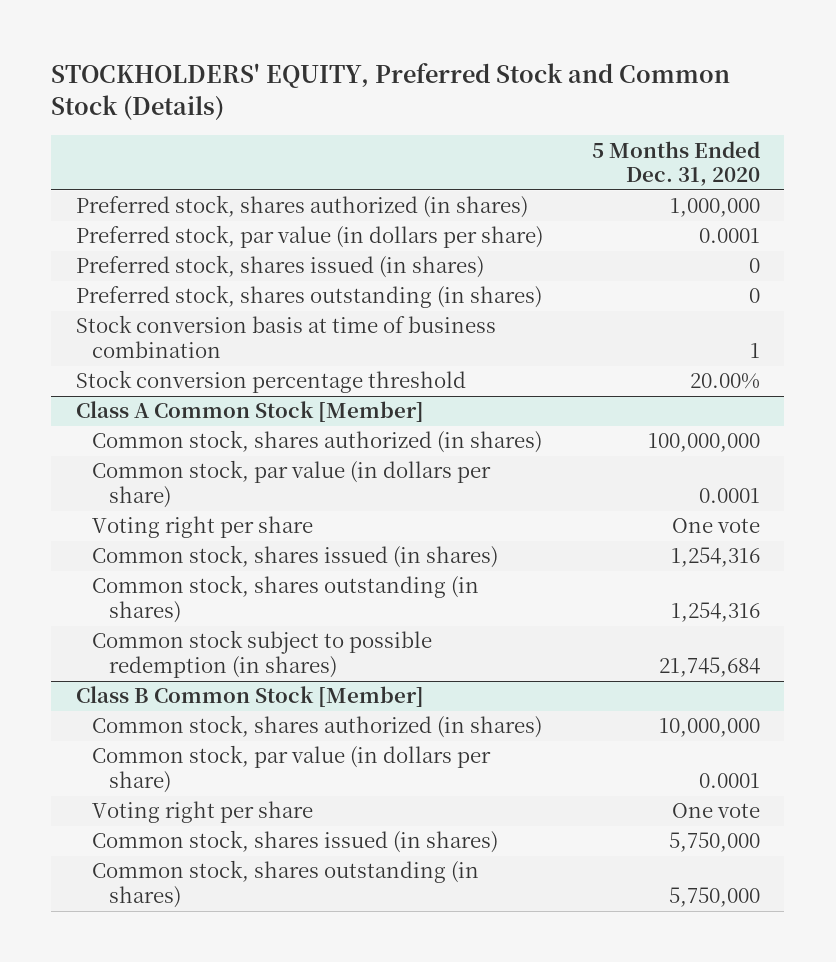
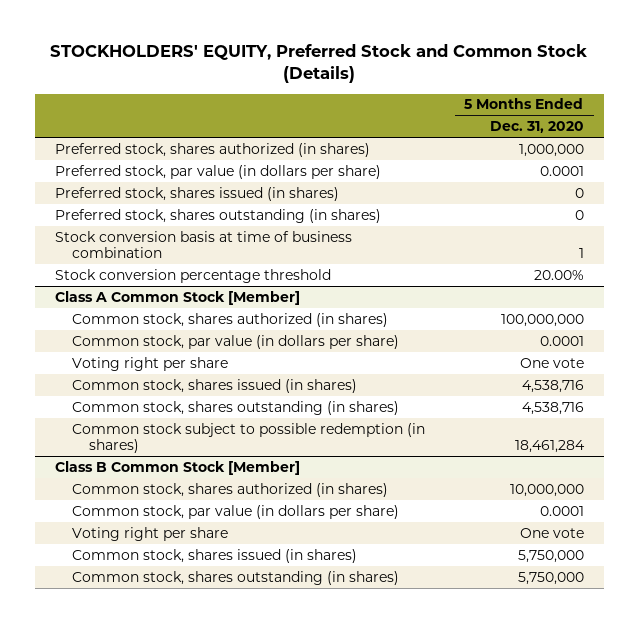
[670,547,760,568] 1,254,316 -> [521,379,584,393] 4,538,716
[670,602,760,623] 1,254,316 -> [521,401,584,415] 4,538,716
[658,657,760,678] 21,745,684 -> [514,440,585,454] 18,461,284

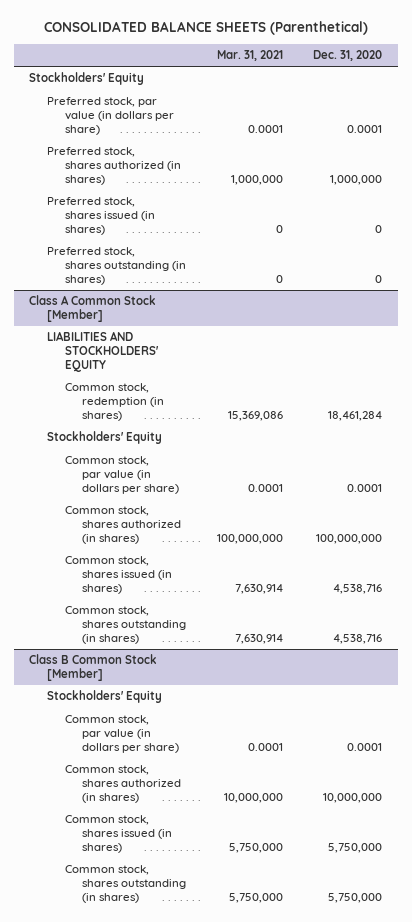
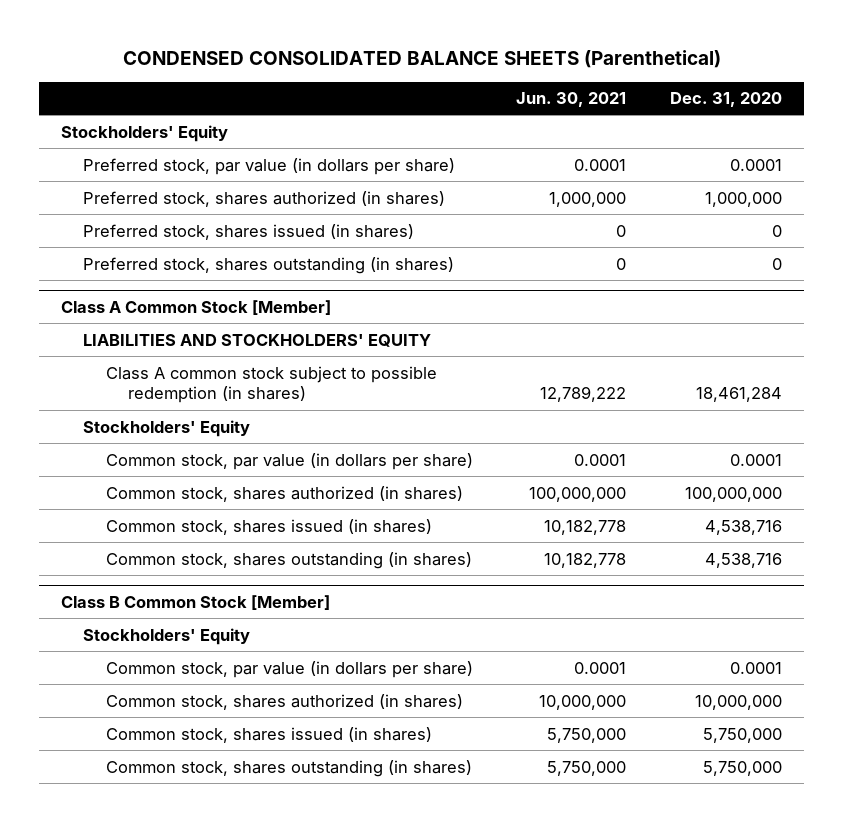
[43,21,368,36] CONSOLIDATED BALANCE SHEETS (Parenthetical) -> [122,49,721,68] CONDENSED CONSOLIDATED BALANCE SHEETS (Parenthetical)
[216,50,283,62] Mar. 31, 2021 -> none
none -> [516,92,627,108] Jun. 30, 2021
[64,383,165,421] Common stock, redemption (in shares) -> [105,365,437,404] Class A common stock subject to possible redemption (in shares)

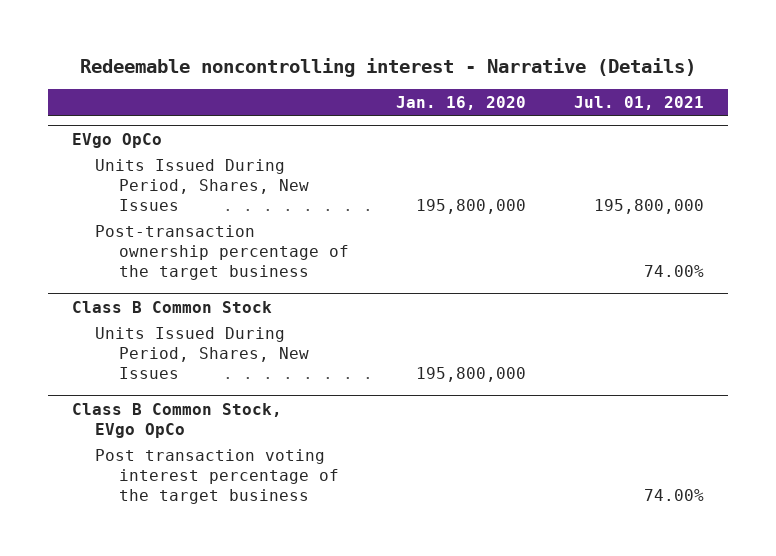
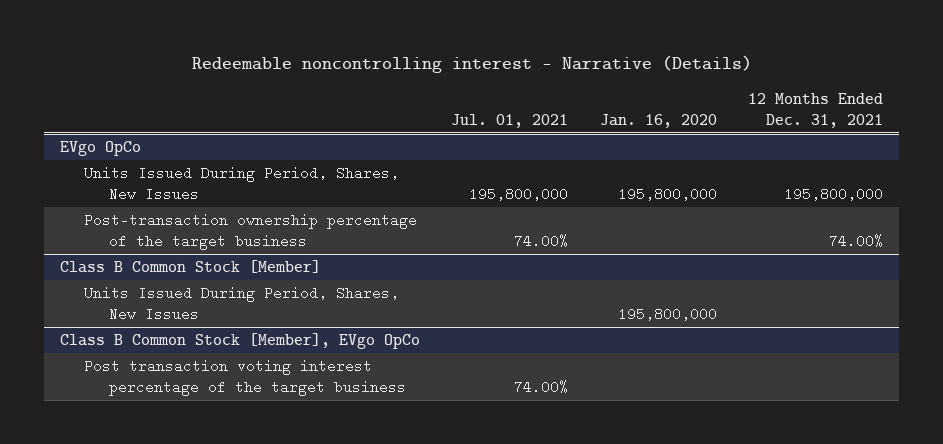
none -> [748,92,884,128] 12 Months Ended Dec. 31, 2021
[71,300,272,313] Class B Common Stock -> [59,260,321,274] Class B Common Stock [Member]
[71,402,282,438] Class B Common Stock, EVgo OpCo -> [59,333,420,350] Class B Common Stock [Member], EVgo OpCo

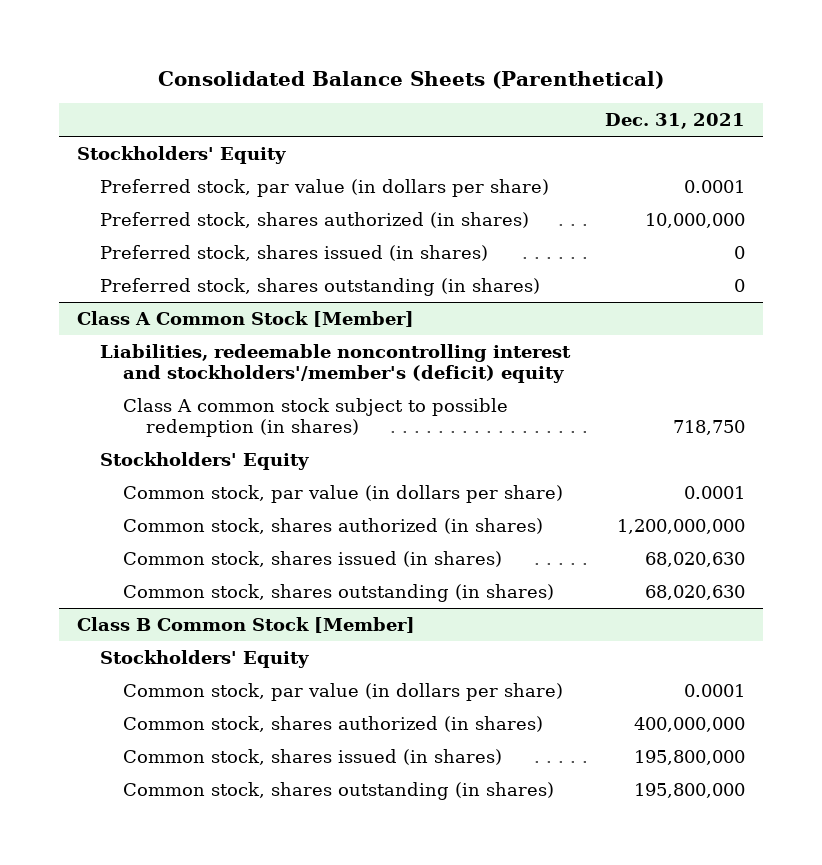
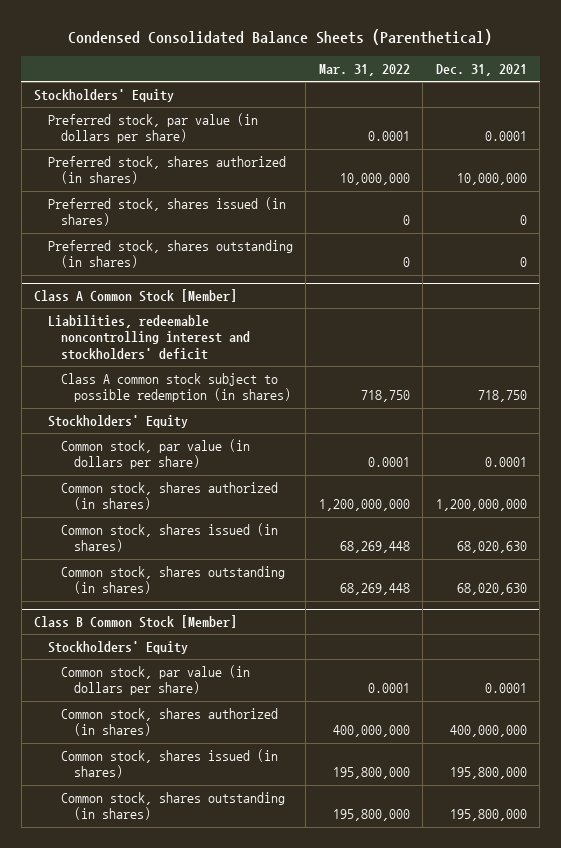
[158,70,665,89] Consolidated Balance Sheets (Parenthetical) -> [68,29,493,46] Condensed Consolidated Balance Sheets (Parenthetical)
none -> [318,63,410,76] Mar. 31, 2022
[99,343,571,384] Liabilities, redeemable noncontrolling interest and stockholders'/member's (deficit) equity -> [47,314,250,360] Liabilities, redeemable noncontrolling interest and stockholders' deficit

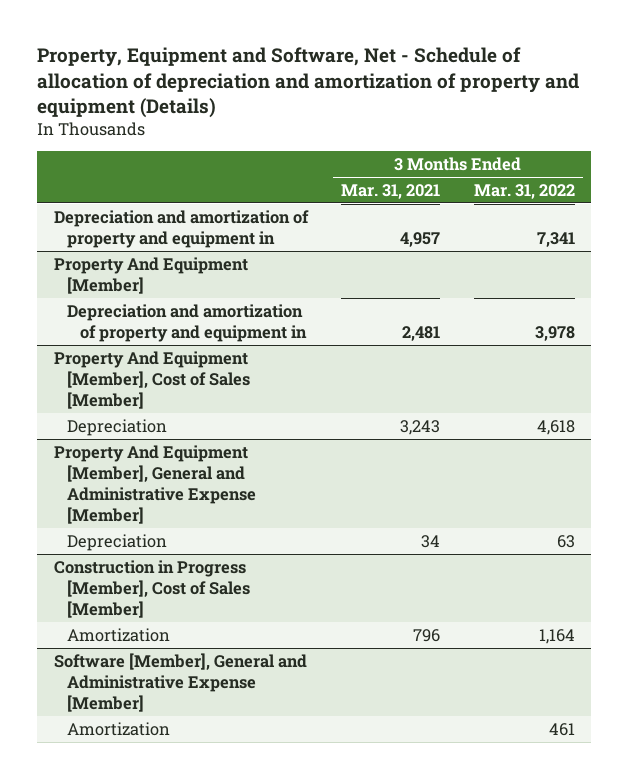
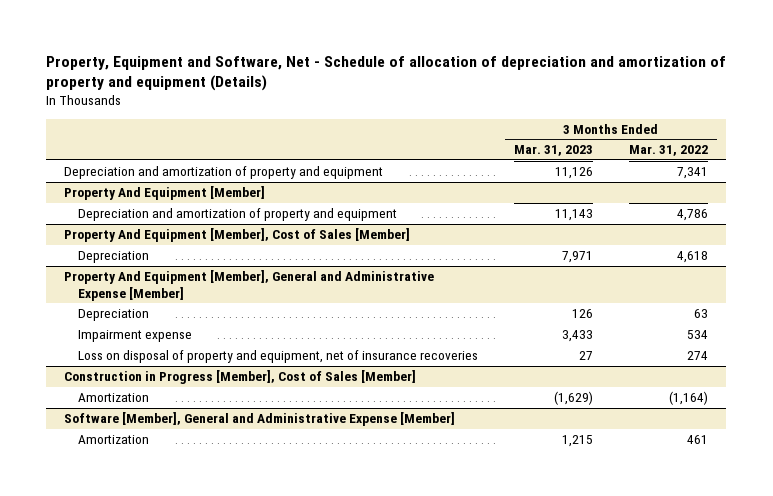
[341,183,441,199] Mar. 31, 2021 -> none
none -> [514,145,594,157] Mar. 31, 2023
[53,209,309,248] Depreciation and amortization of property and equipment in -> [64,165,384,179] Depreciation and amortization of property and equipment
[66,303,307,342] Depreciation and amortization of property and equipment in -> [77,207,397,221] Depreciation and amortization of property and equipment
[534,325,575,341] 3,978 -> [677,208,709,221] 4,786
none -> [77,329,192,342] Impairment expense
none -> [77,349,478,363] Loss on disposal of property and equipment, net of insurance recoveries
[538,628,575,644] 1,164 -> [669,390,709,405] (1,164)

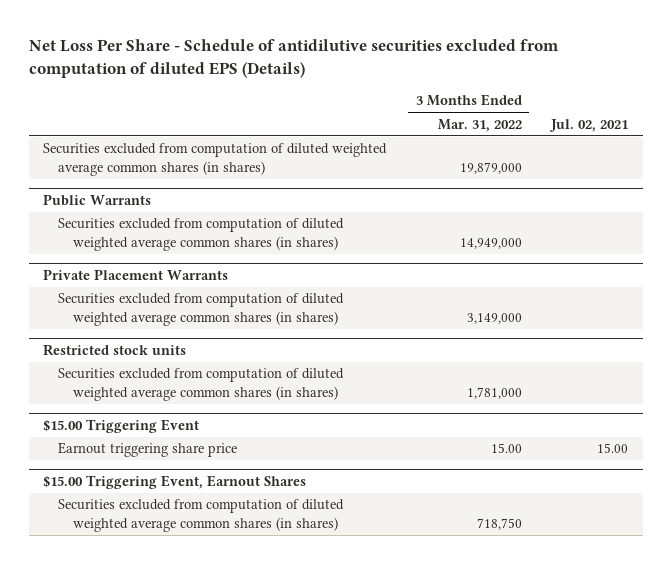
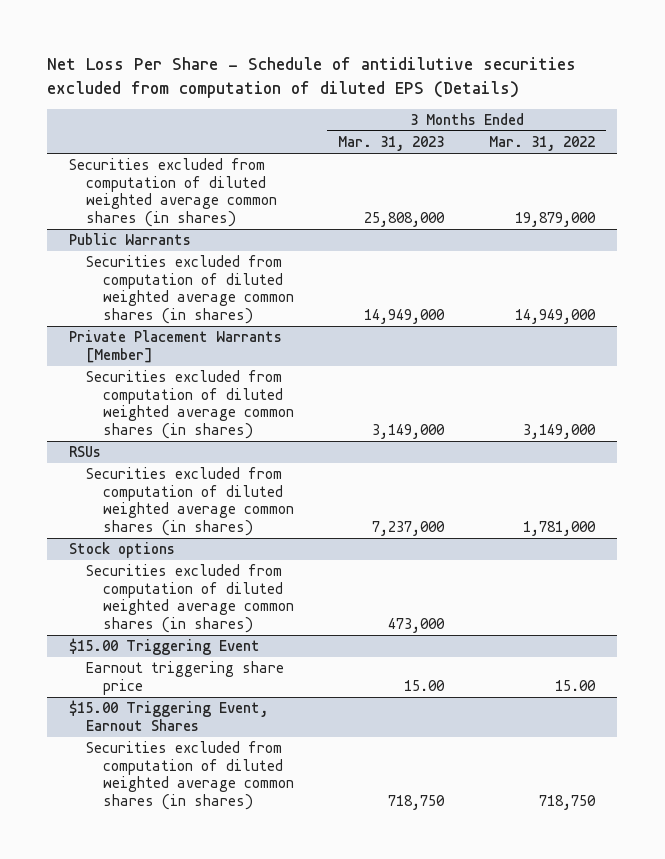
[548,118,628,132] Jul. 02, 2021 -> none
none -> [338,136,445,152] Mar. 31, 2023
[43,268,229,280] Private Placement Warrants -> [69,330,283,363] Private Placement Warrants [Member]
[43,343,187,356] Restricted stock units -> [69,446,102,458] RSUs
none -> [69,542,176,559] Stock options
none -> [86,564,294,633] Securities excluded from computation of diluted weighted average common shares (in shares)

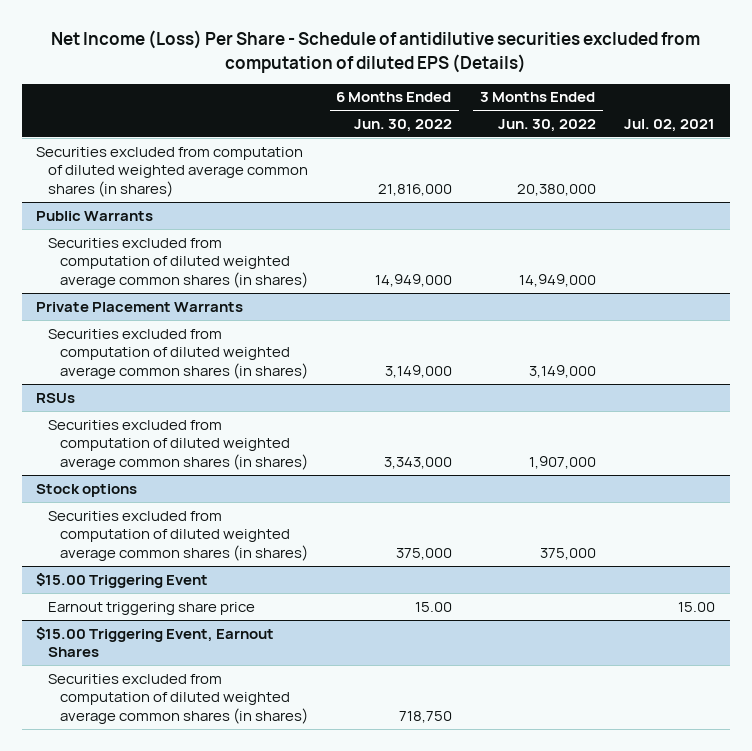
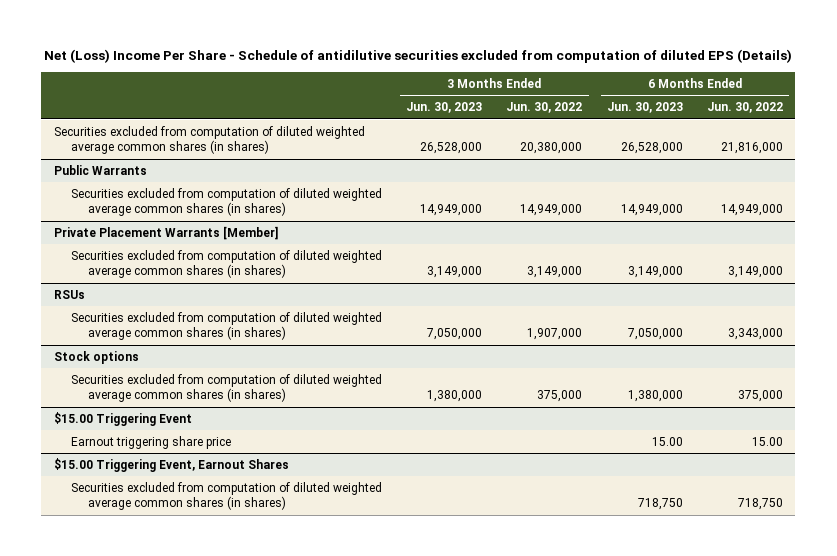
[50,30,700,73] Net Income (Loss) Per Share - Schedule of antidilutive securities excluded from computation of diluted EPS (Details) -> [44,48,793,63] Net (Loss) Income Per Share - Schedule of antidilutive securities excluded from computation of diluted EPS (Details)
[624,119,716,133] Jul. 02, 2021 -> none
none -> [406,102,483,114] Jun. 30, 2023
none -> [606,102,683,114] Jun. 30, 2023
[36,301,244,312] Private Placement Warrants -> [53,225,278,240] Private Placement Warrants [Member]

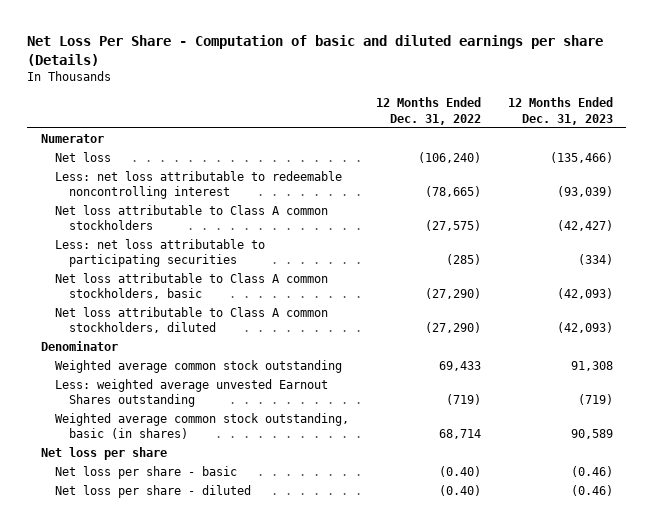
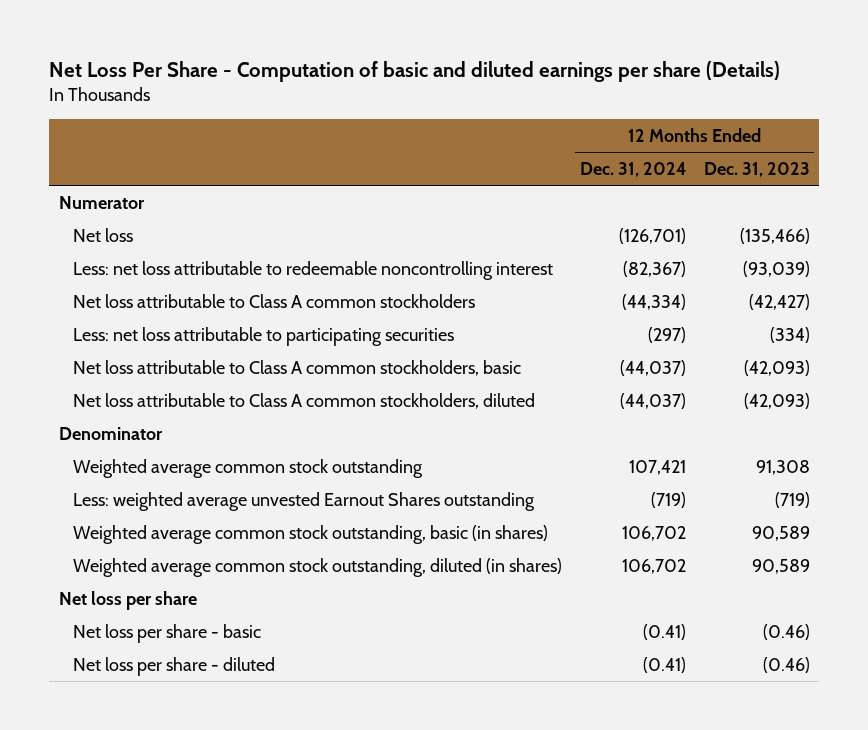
[375,97,481,125] 12 Months Ended Dec. 31, 2022 -> none
none -> [579,161,686,177] Dec. 31, 2024
none -> [72,557,562,577] Weighted average common stock outstanding, diluted (in shares)

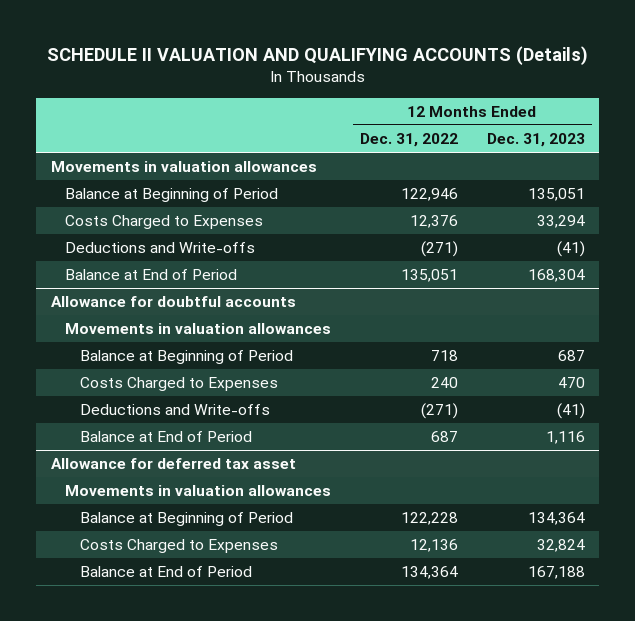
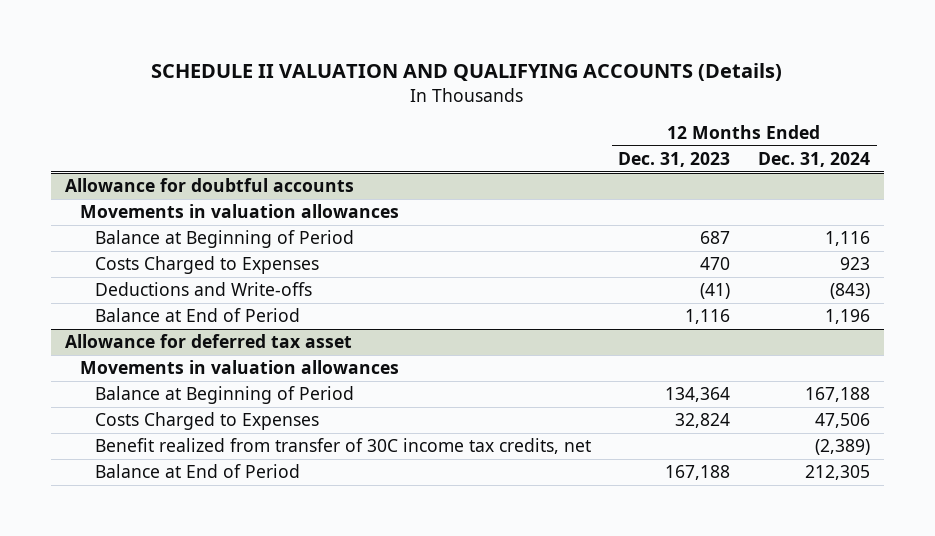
[360,133,459,148] Dec. 31, 2022 -> none
none -> [758,151,871,167] Dec. 31, 2024
[50,161,317,173] Movements in valuation allowances -> none
[65,188,279,203] Balance at Beginning of Period -> none
[65,215,264,230] Costs Charged to Expenses -> none
[65,242,256,254] Deductions and Write-offs -> none
[65,269,238,281] Balance at End of Period -> none
none -> [94,438,591,455] Benefit realized from transfer of 30C income tax credits, net

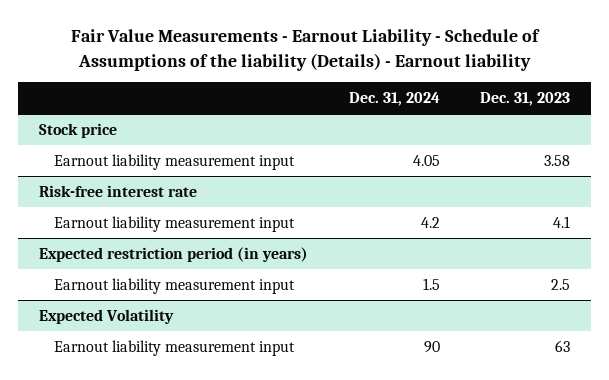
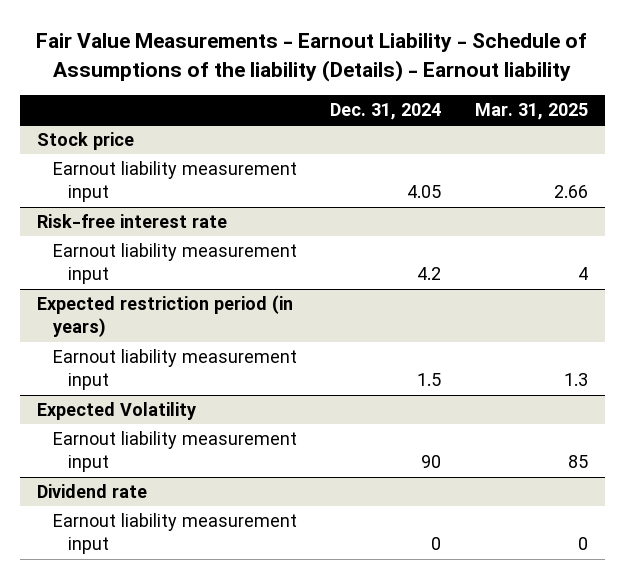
[480,92,571,107] Dec. 31, 2023 -> none
none -> [474,103,588,121] Mar. 31, 2025
none -> [36,484,147,499] Dividend rate
none -> [52,513,297,555] Earnout liability measurement input

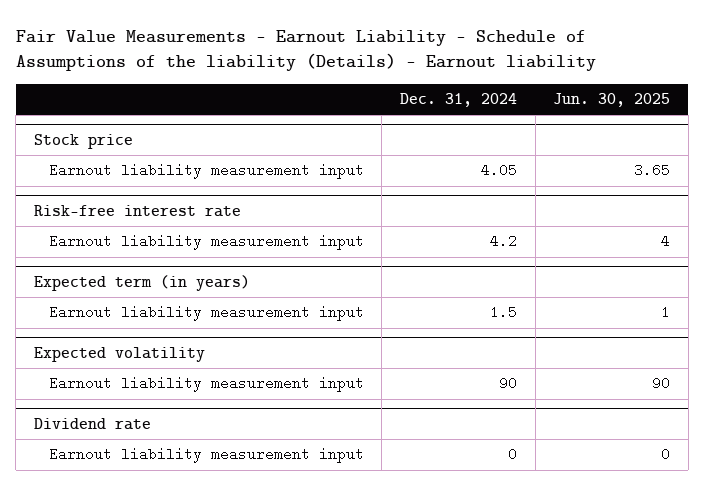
[474,103,588,121] Mar. 31, 2025 -> none
none -> [553,93,671,108] Jun. 30, 2025
[36,295,293,338] Expected restriction period (in years) -> [34,274,251,291] Expected term (in years)
[36,402,196,421] Expected Volatility -> [34,346,206,362] Expected volatility

